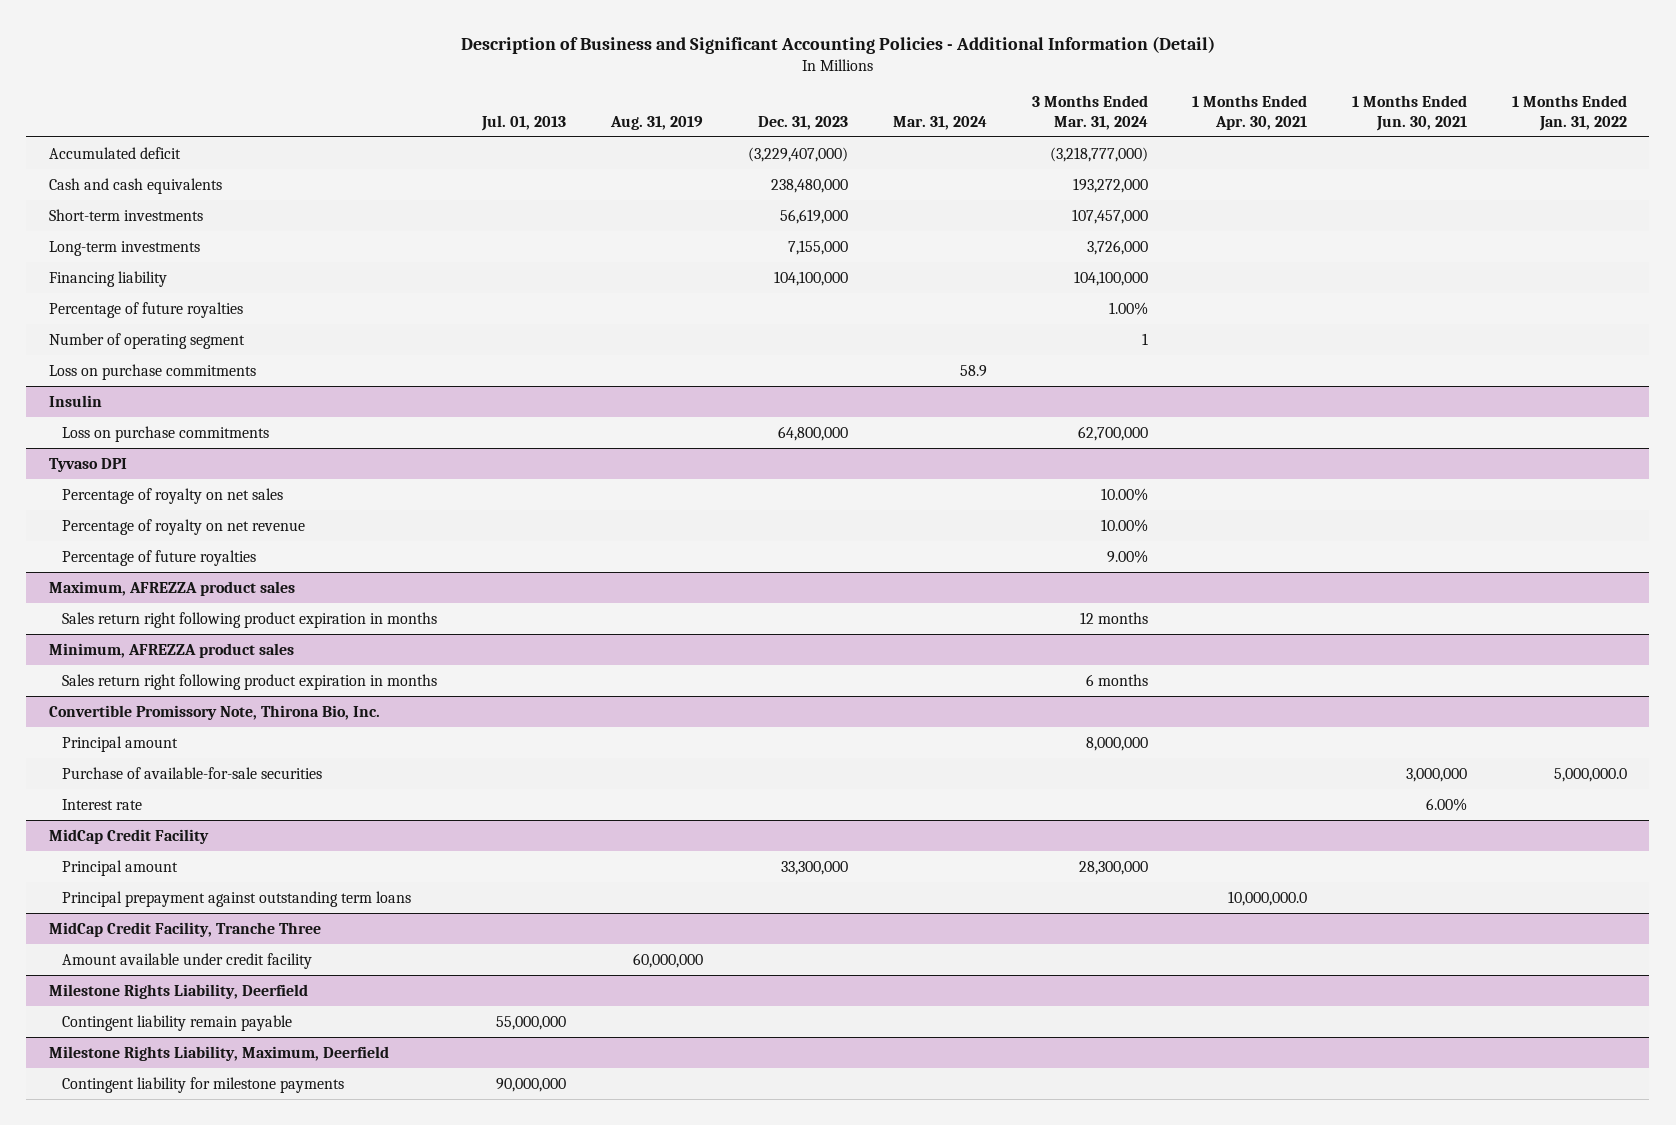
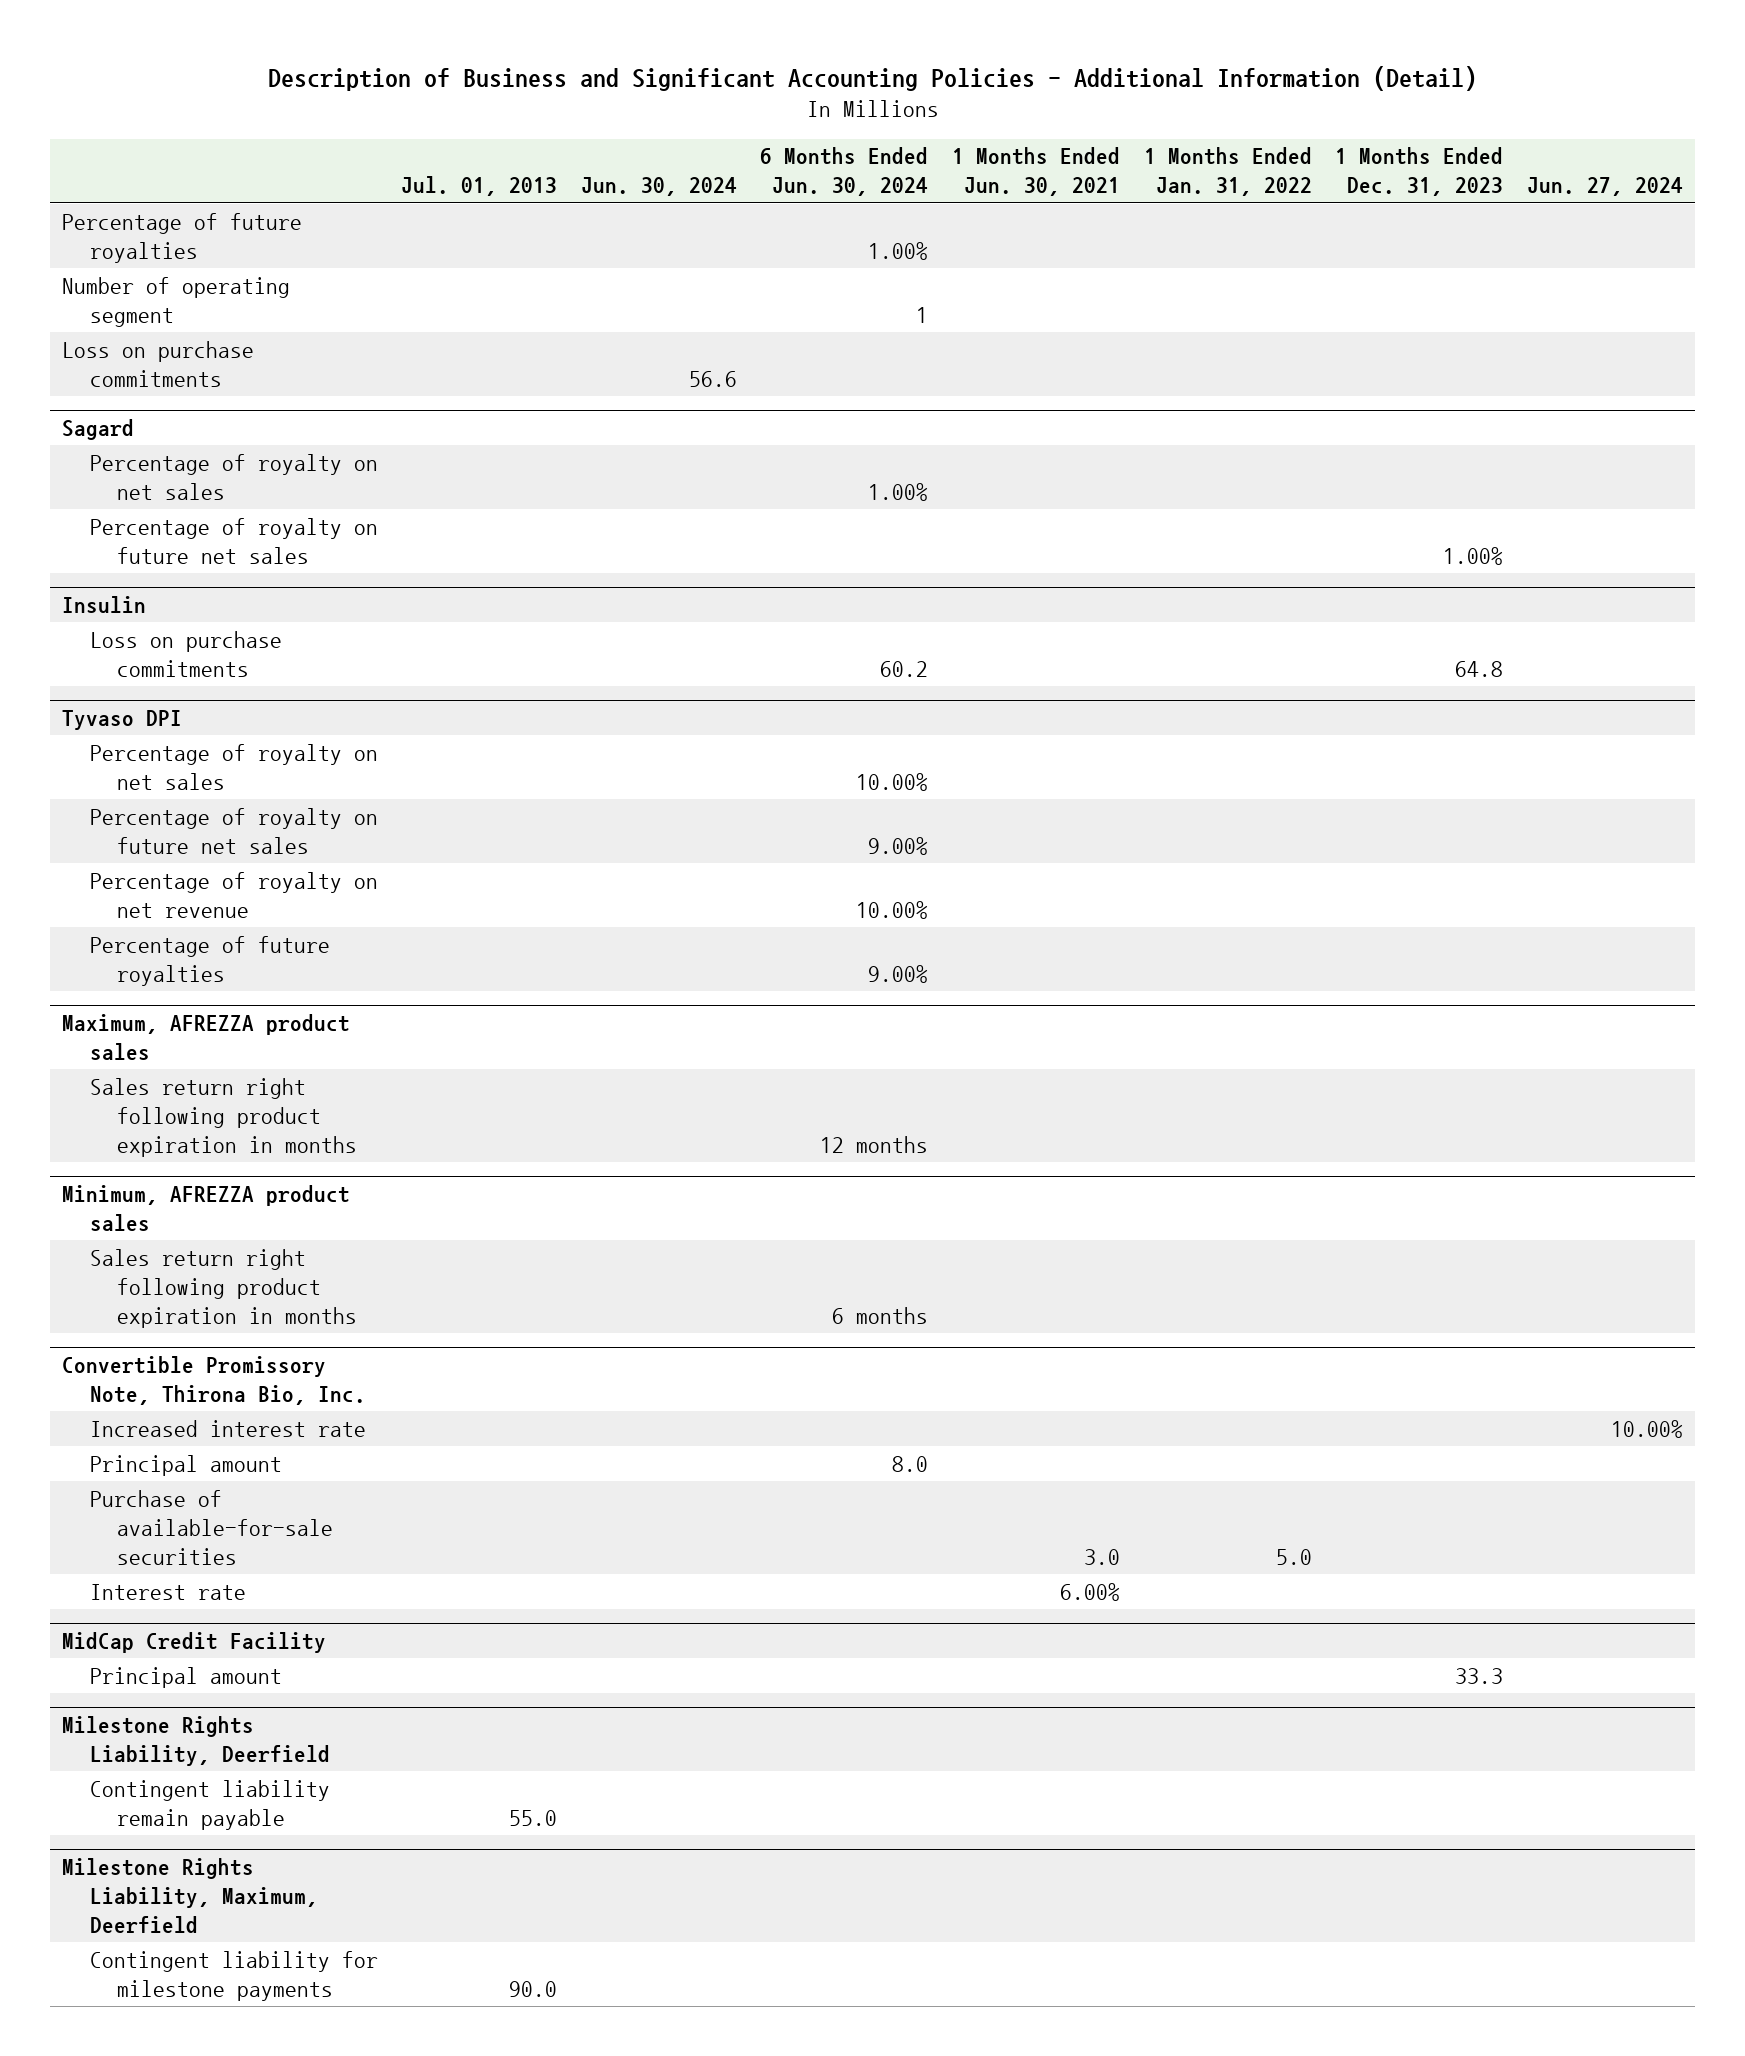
[610,115,704,130] Aug. 31, 2019 -> none
[757,115,848,130] Dec. 31, 2023 -> none
[892,115,987,130] Mar. 31, 2024 -> none
[1031,95,1148,130] 3 Months Ended Mar. 31, 2024 -> none
[1192,95,1308,130] 1 Months Ended Apr. 30, 2021 -> none
none -> [580,177,737,197] Jun. 30, 2024
none -> [760,147,929,197] 6 Months Ended Jun. 30, 2024
none -> [1335,147,1504,197] 1 Months Ended Dec. 31, 2023
none -> [1526,177,1683,197] Jun. 27, 2024
[48,146,181,159] Accumulated deficit -> none
[48,177,222,194] Cash and cash equivalents -> none
[48,208,203,221] Short-term investments -> none
[48,240,200,256] Long-term investments -> none
[48,270,167,287] Financing liability -> none
none -> [62,419,135,441] Sagard
none -> [89,453,378,500] Percentage of royalty on net sales
none -> [89,517,378,564] Percentage of royalty on future net sales
none -> [89,807,378,854] Percentage of royalty on future net sales
none -> [89,1419,366,1437] Increased interest rate
[1406,767,1468,782] 3,000,000 -> [1084,1548,1121,1565] 3.0
[1553,767,1627,782] 5,000,000.0 -> [1275,1548,1312,1565] 5.0
[62,890,412,907] Principal prepayment against outstanding term loans -> none
[48,921,321,937] MidCap Credit Facility, Tranche Three -> none
[62,952,313,969] Amount available under credit facility -> none
[496,1015,567,1030] 55,000,000 -> [509,1809,558,1826] 55.0
[496,1077,567,1092] 90,000,000 -> [509,1980,558,1997] 90.0

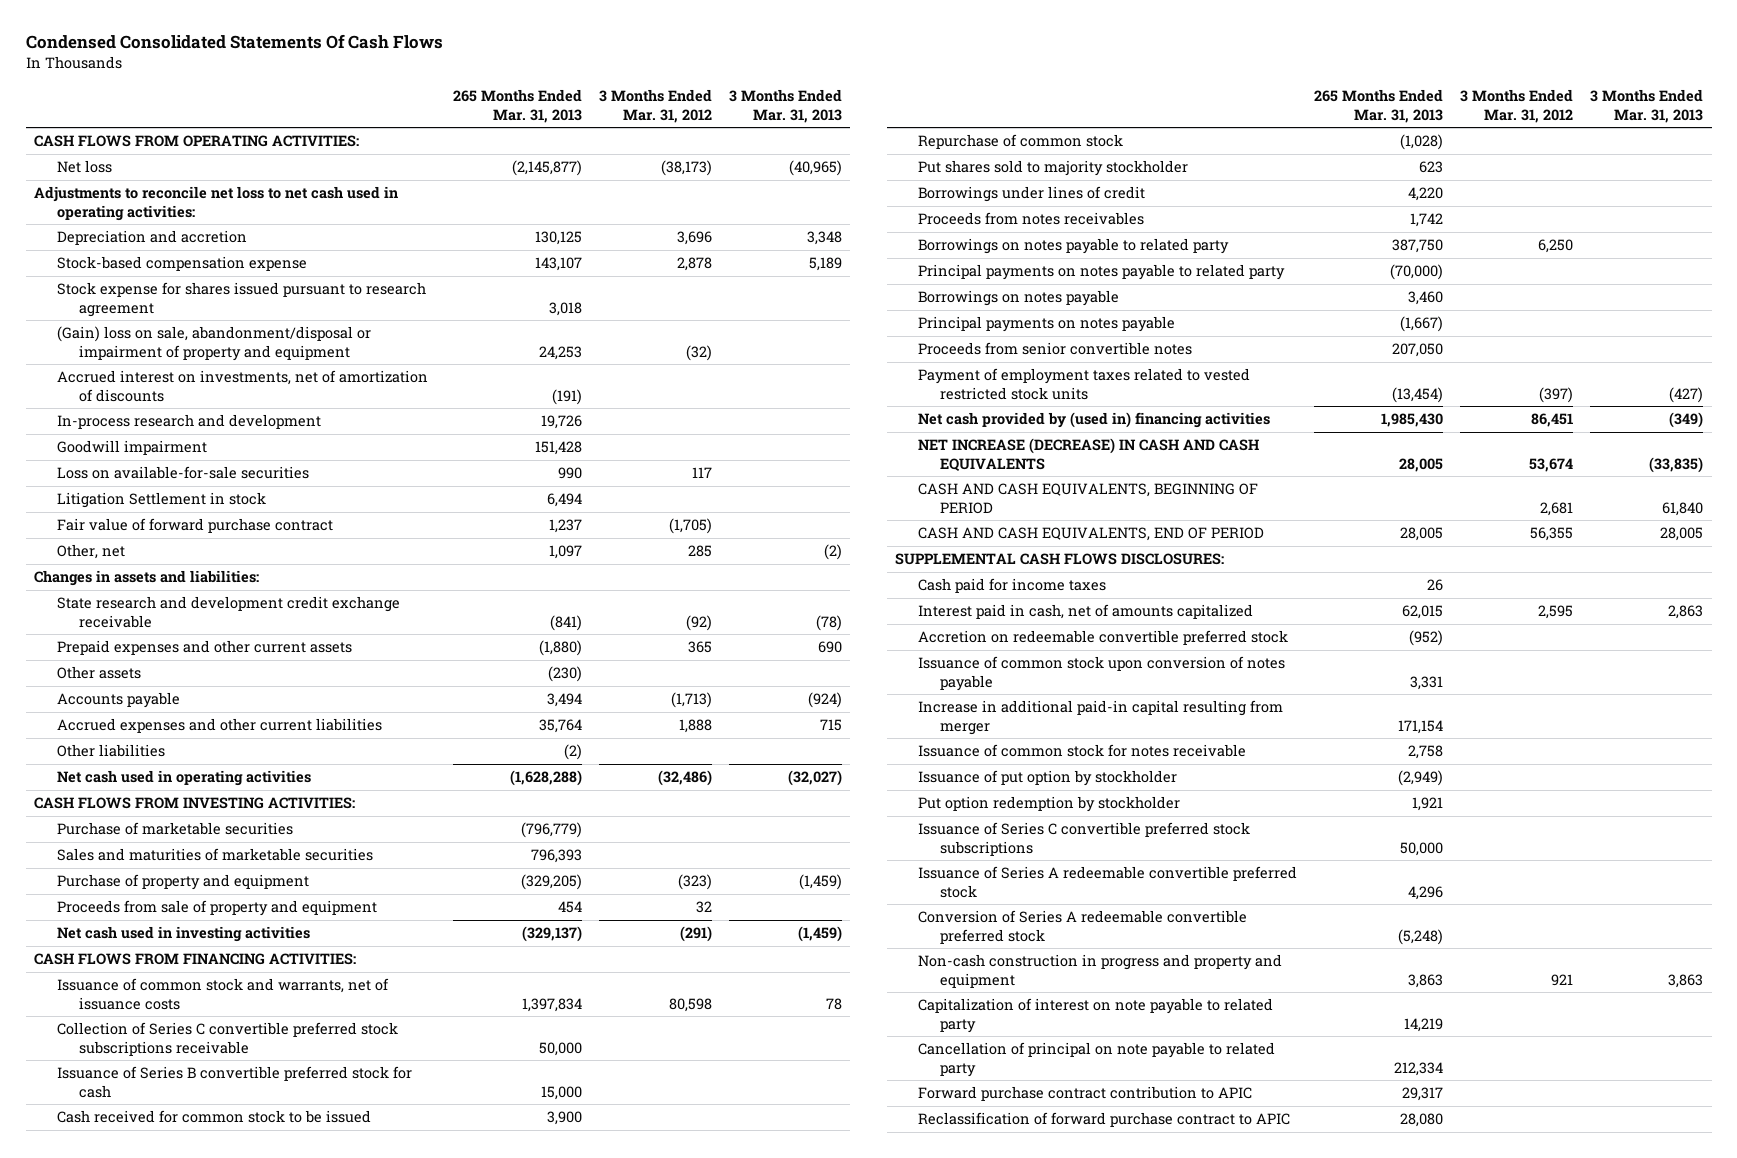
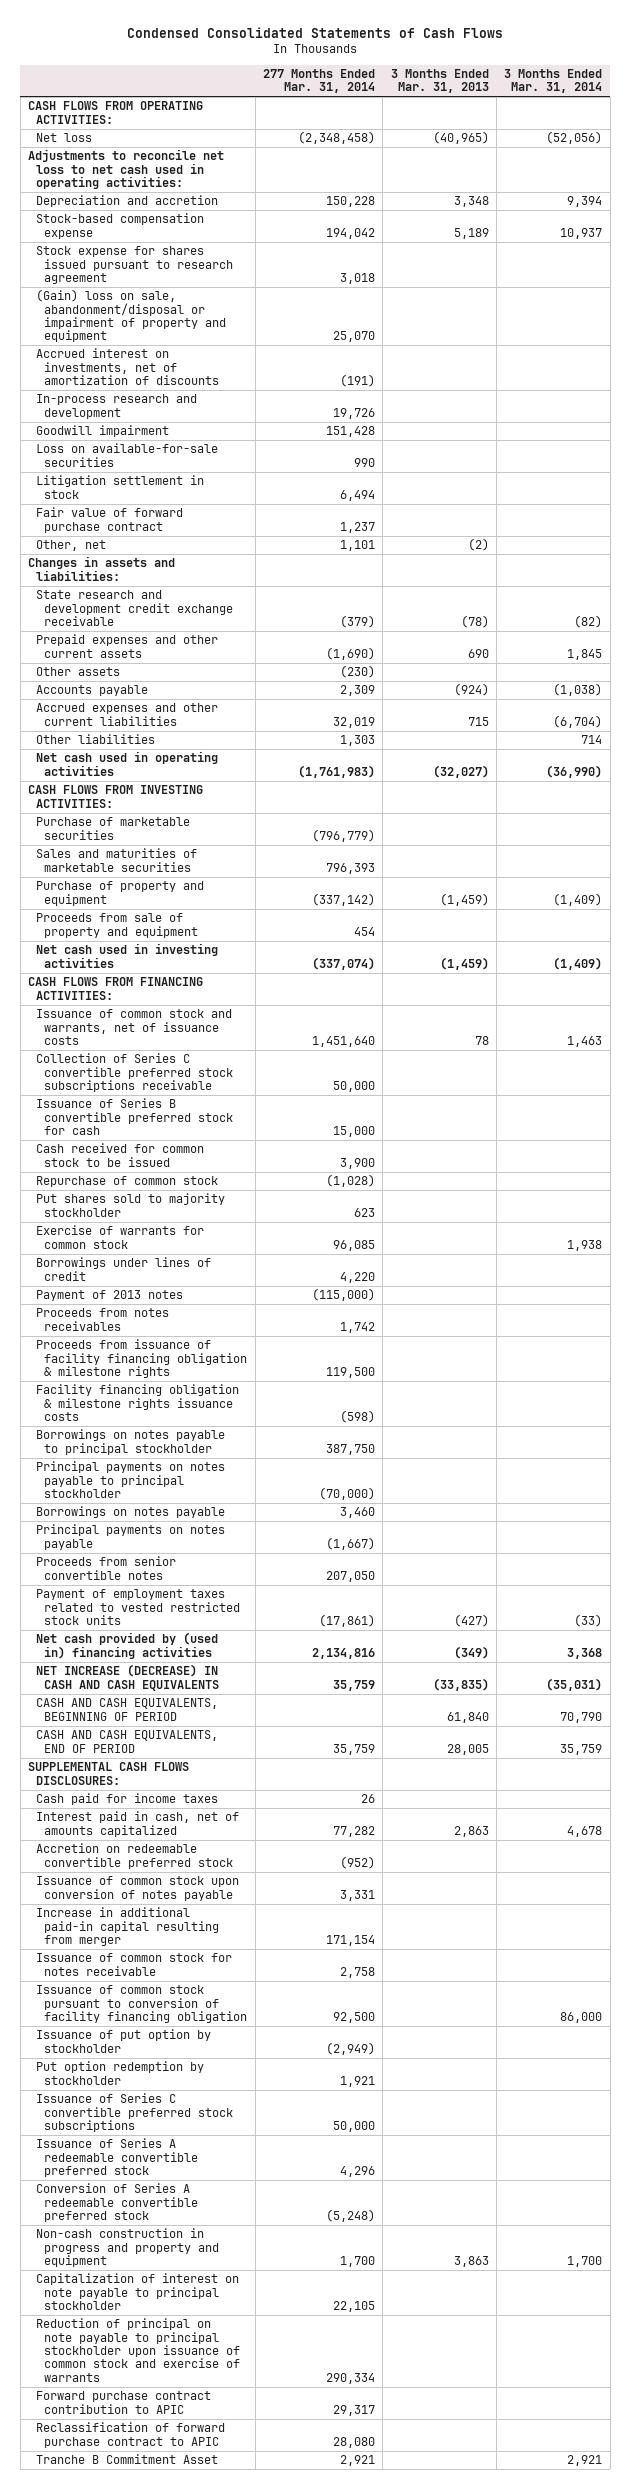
[25,34,443,50] Condensed Consolidated Statements Of Cash Flows -> [127,26,504,38] Condensed Consolidated Statements of Cash Flows
[452,88,582,123] 265 Months Ended Mar. 31, 2013 -> none
[598,88,712,123] 3 Months Ended Mar. 31, 2012 -> none
none -> [262,68,375,94] 277 Months Ended Mar. 31, 2014
none -> [504,68,603,94] 3 Months Ended Mar. 31, 2014
[56,492,266,509] Litigation Settlement in stock -> [36,475,205,499] Litigation settlement in stock
none -> [36,1225,205,1249] Exercise of warrants for common stock
none -> [36,1290,184,1302] Payment of 2013 notes
none -> [36,1339,248,1378] Proceeds from issuance of facility financing obligation & milestone rights
none -> [36,1384,240,1421] Facility financing obligation & milestone rights issuance costs
[917,238,1229,255] Borrowings on notes payable to related party -> [36,1429,226,1455] Borrowings on notes payable to principal stockholder
[917,264,1285,281] Principal payments on notes payable to related party -> [36,1461,226,1498] Principal payments on notes payable to principal stockholder
none -> [36,1985,248,2023] Issuance of common stock pursuant to conversion of facility financing obligation
[917,998,1273,1033] Capitalization of interest on note payable to related party -> [36,2273,240,2310] Capitalization of interest on note payable to principal stockholder
[917,1042,1275,1077] Cancellation of principal on note payable to related party -> [36,2318,241,2382] Reduction of principal on note payable to principal stockholder upon issuance of common stock and exercise of warrants
none -> [36,2454,219,2465] Tranche B Commitment Asset

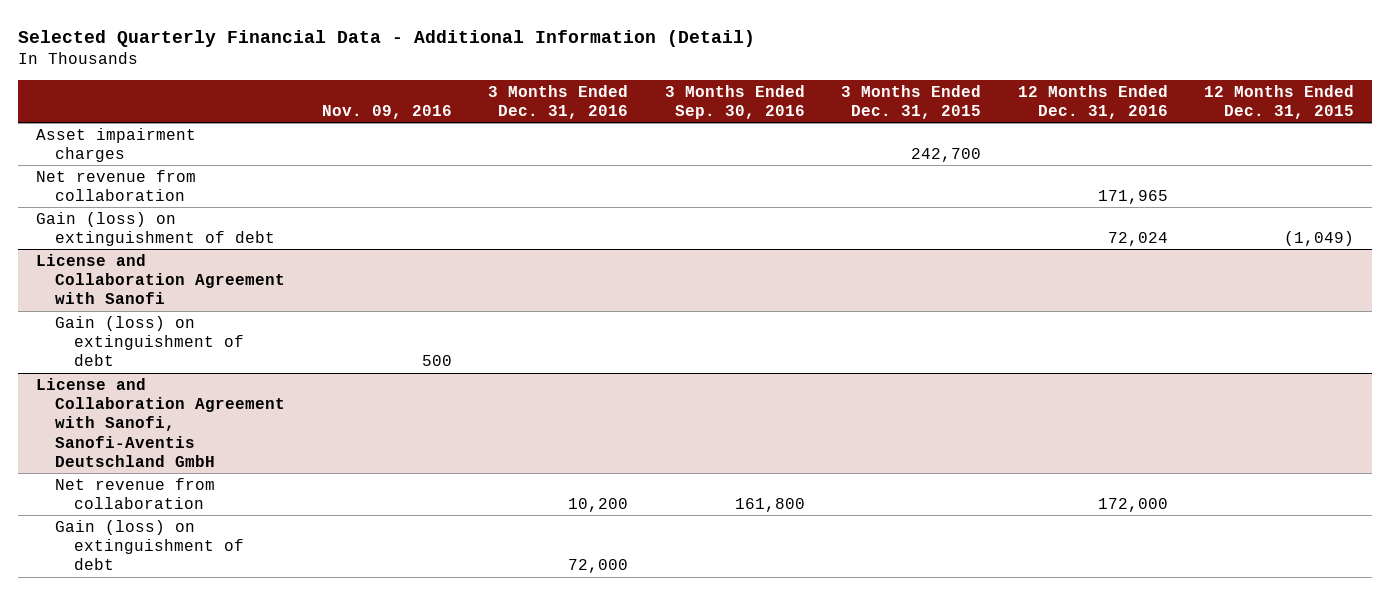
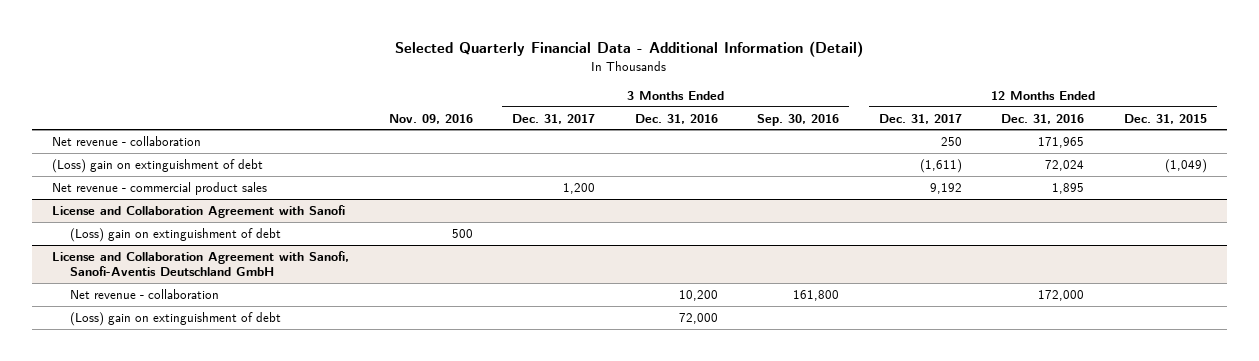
[841,84,982,119] 3 Months Ended Dec. 31, 2015 -> none
none -> [512,113,596,124] Dec. 31, 2017
none -> [878,113,962,124] Dec. 31, 2017
[36,127,197,163] Asset impairment charges -> none
[36,169,197,202] Net revenue from collaboration -> [51,136,201,147] Net revenue - collaboration
[36,211,276,247] Gain (loss) on extinguishment of debt -> [51,159,263,174] (Loss) gain on extinguishment of debt
none -> [51,182,267,196] Net revenue - commercial product sales
[55,315,245,367] Gain (loss) on extinguishment of debt -> [70,228,282,243] (Loss) gain on extinguishment of debt
[55,477,216,510] Net revenue from collaboration -> [70,289,220,300] Net revenue - collaboration
[55,519,245,571] Gain (loss) on extinguishment of debt -> [70,312,282,327] (Loss) gain on extinguishment of debt

